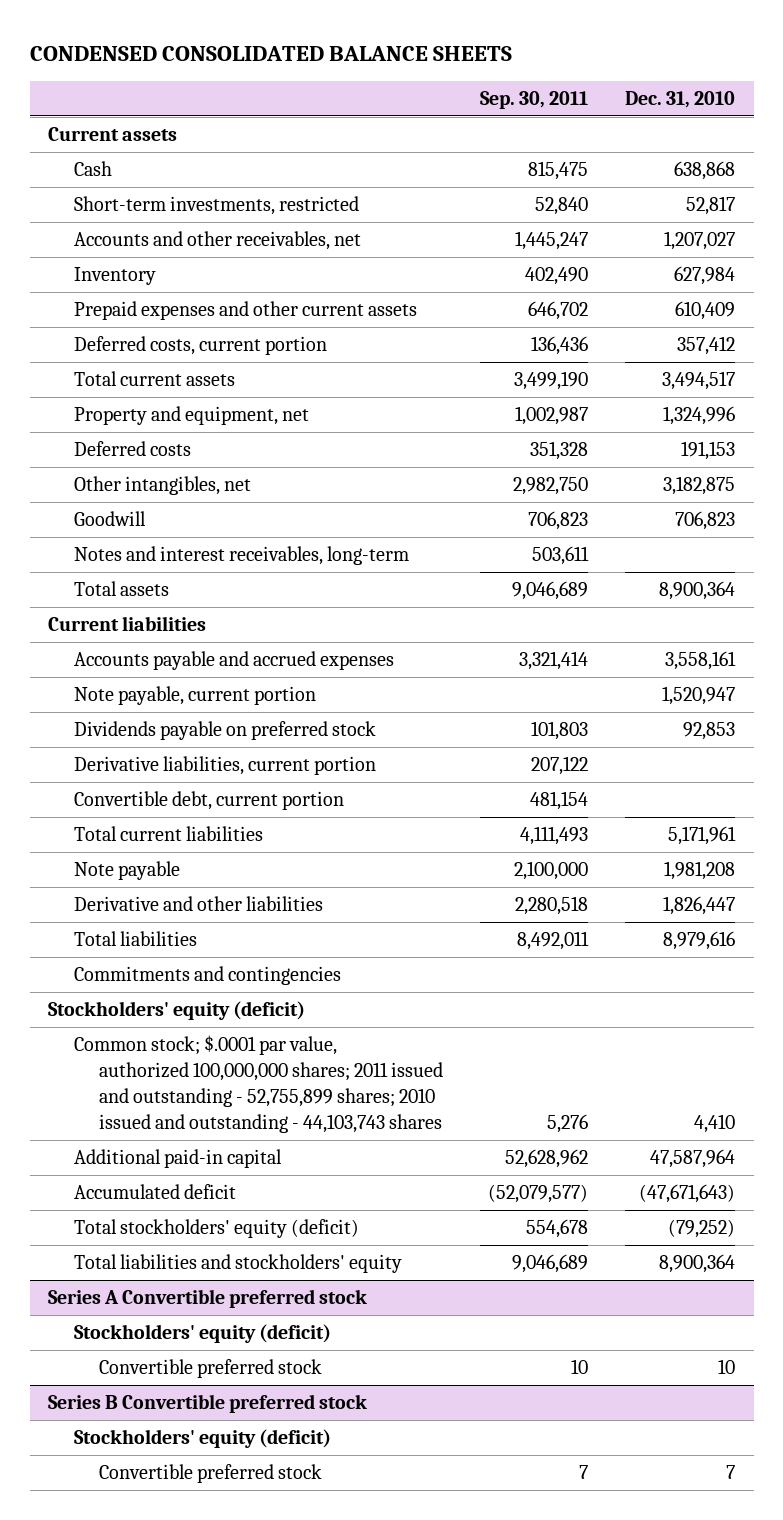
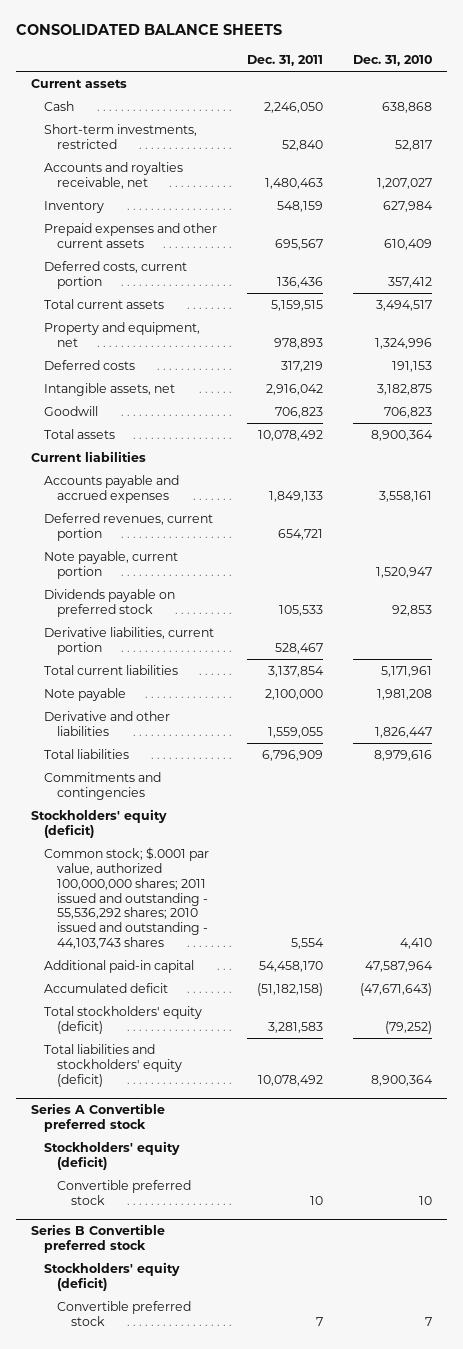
[29,45,512,61] CONDENSED CONSOLIDATED BALANCE SHEETS -> [15,24,282,36] CONSOLIDATED BALANCE SHEETS
[480,91,589,110] Sep. 30, 2011 -> none
none -> [246,55,323,67] Dec. 31, 2011
[73,231,361,251] Accounts and other receivables, net -> [43,161,183,189] Accounts and royalties receivable, net
[73,476,251,496] Other intangibles, net -> [43,382,175,396] Intangible assets, net
[73,546,409,566] Notes and interest receivables, long-term -> none
none -> [43,512,213,541] Deferred revenues, current portion
[73,791,344,811] Convertible debt, current portion -> none
[73,1035,444,1134] Common stock; $.0001 par value, authorized 100,000,000 shares; 2011 issued and outstanding - 52,755,899 shares; 2010 issued and outstanding - 44,103,743 shares -> [43,846,209,950] Common stock; $.0001 par value, authorized 100,000,000 shares; 2011 issued and outstanding - 55,536,292 shares; 2010 issued and outstanding - 44,103,743 shares
[73,1254,402,1274] Total liabilities and stockholders' equity -> [43,1043,183,1087] Total liabilities and stockholders' equity (deficit)

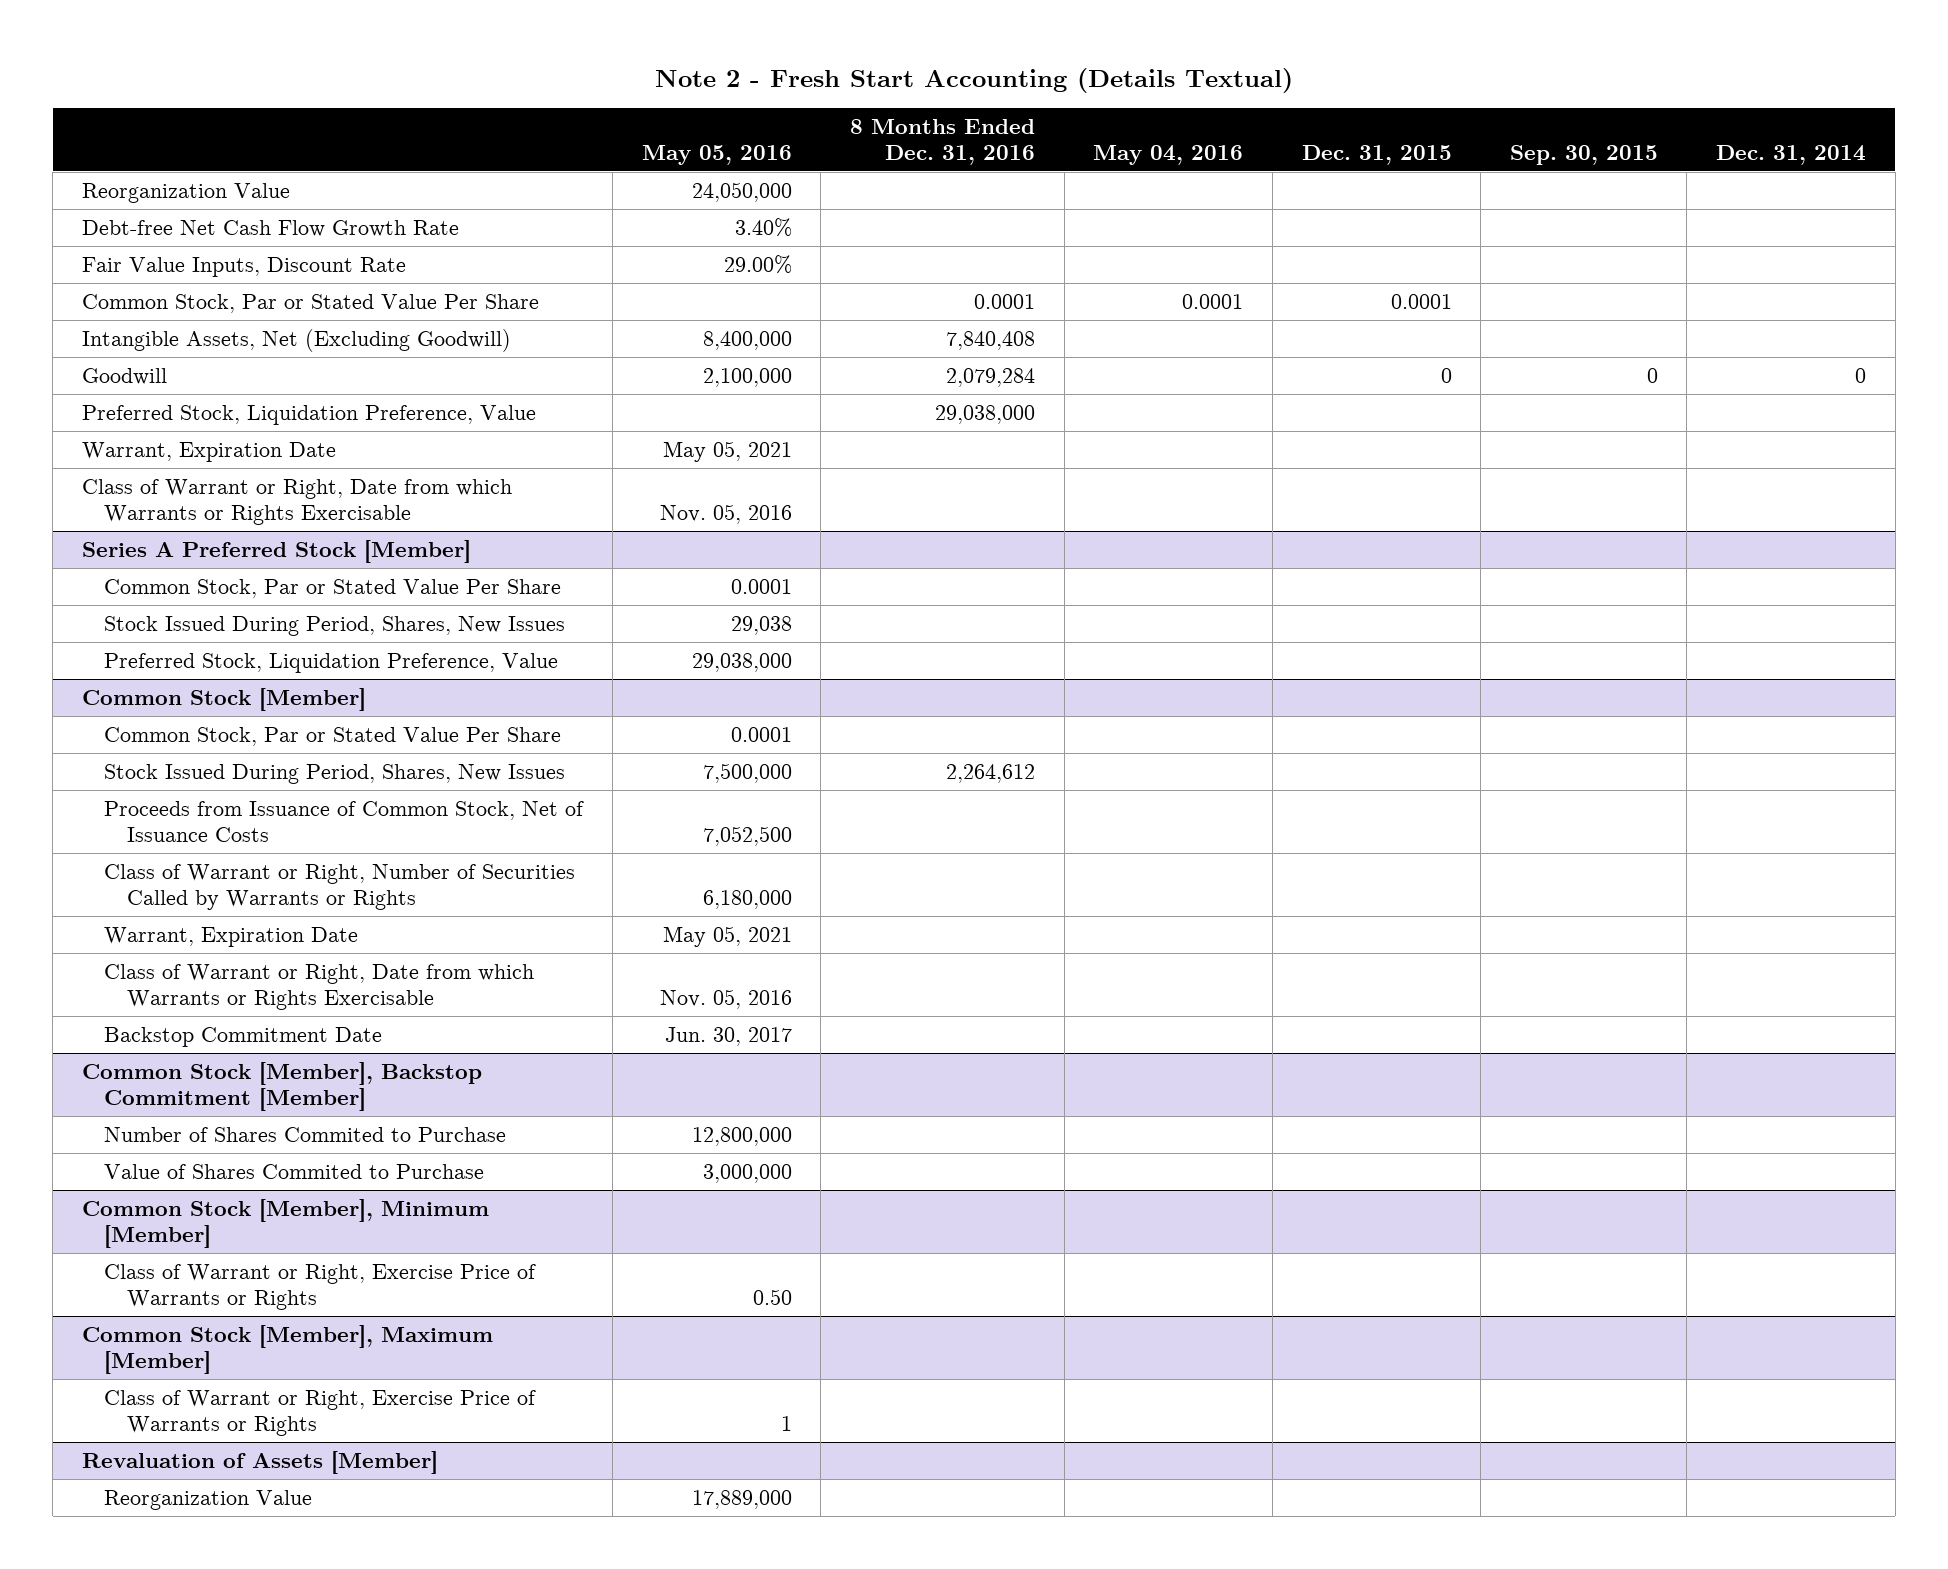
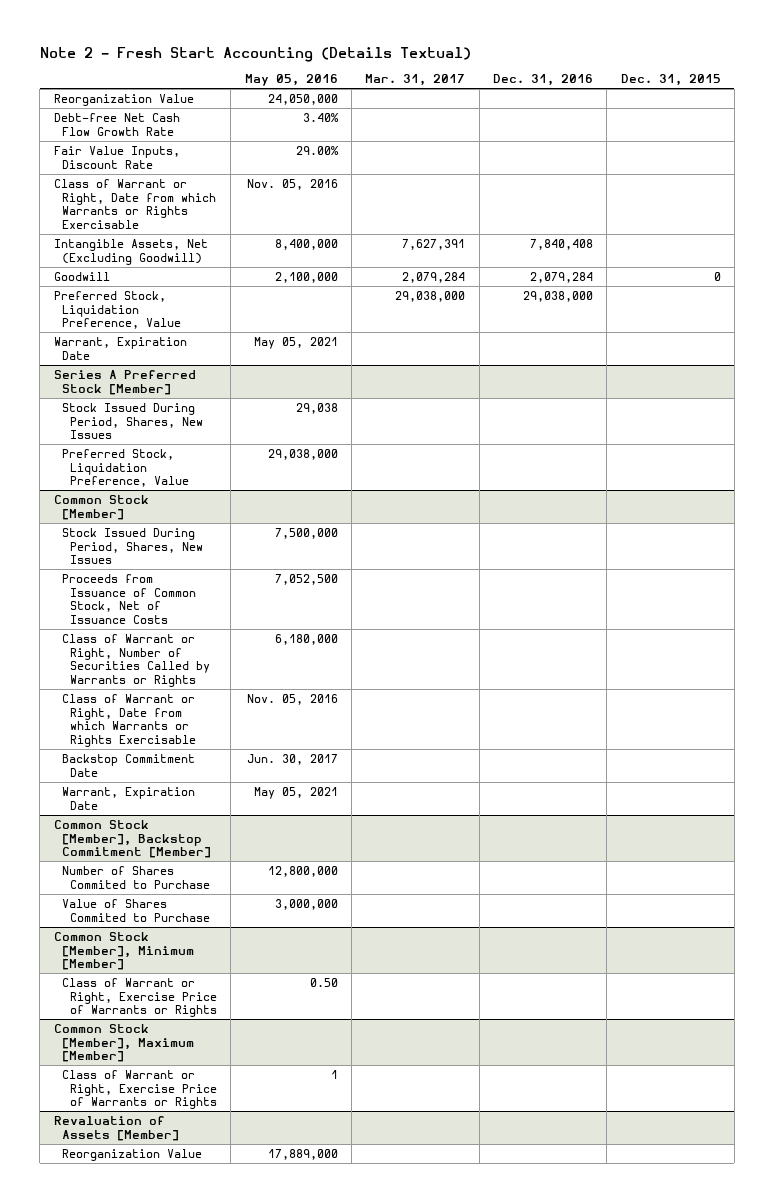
[849,119,1035,165] 8 Months Ended Dec. 31, 2016 -> none
[1093,144,1244,165] May 04, 2016 -> none
[1509,144,1658,165] Sep. 30, 2015 -> none
[1716,144,1867,165] Dec. 31, 2014 -> none
none -> [365,74,466,87] Mar. 31, 2017
none -> [492,74,593,87] Dec. 31, 2016
[82,294,540,314] Common Stock, Par or Stated Value Per Share -> none
[82,479,513,525] Class of Warrant or Right, Date from which Warrants or Rights Exercisable -> [53,178,216,230] Class of Warrant or Right, Date from which Warrants or Rights Exercisable
[104,579,562,599] Common Stock, Par or Stated Value Per Share -> none
[104,727,562,747] Common Stock, Par or Stated Value Per Share -> none
[104,927,359,948] Warrant, Expiration Date -> [61,786,195,810] Warrant, Expiration Date

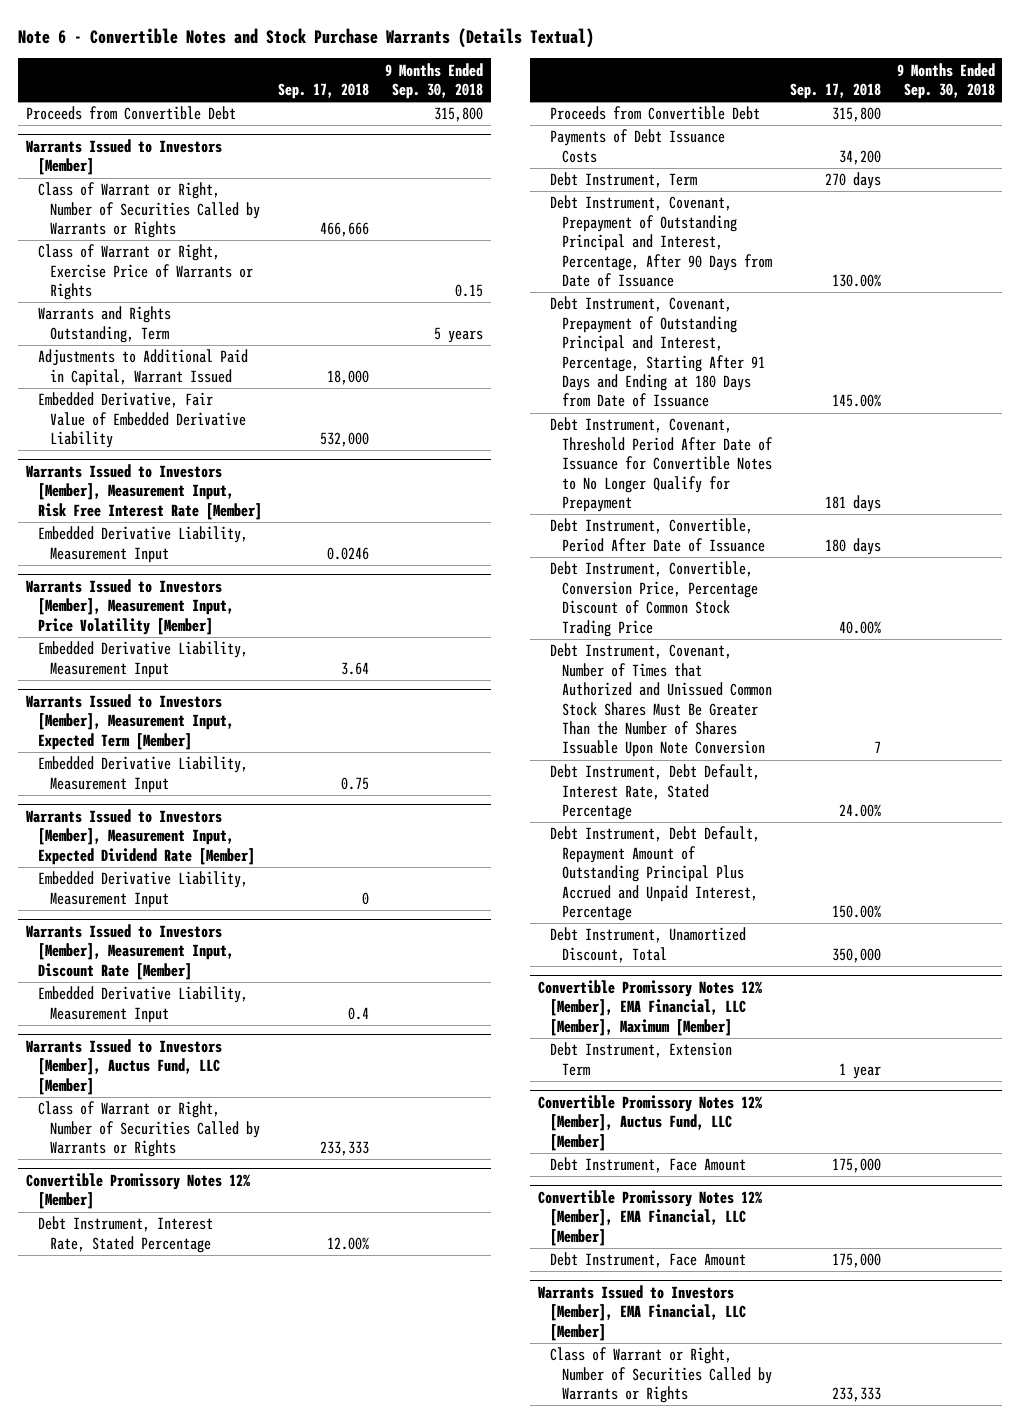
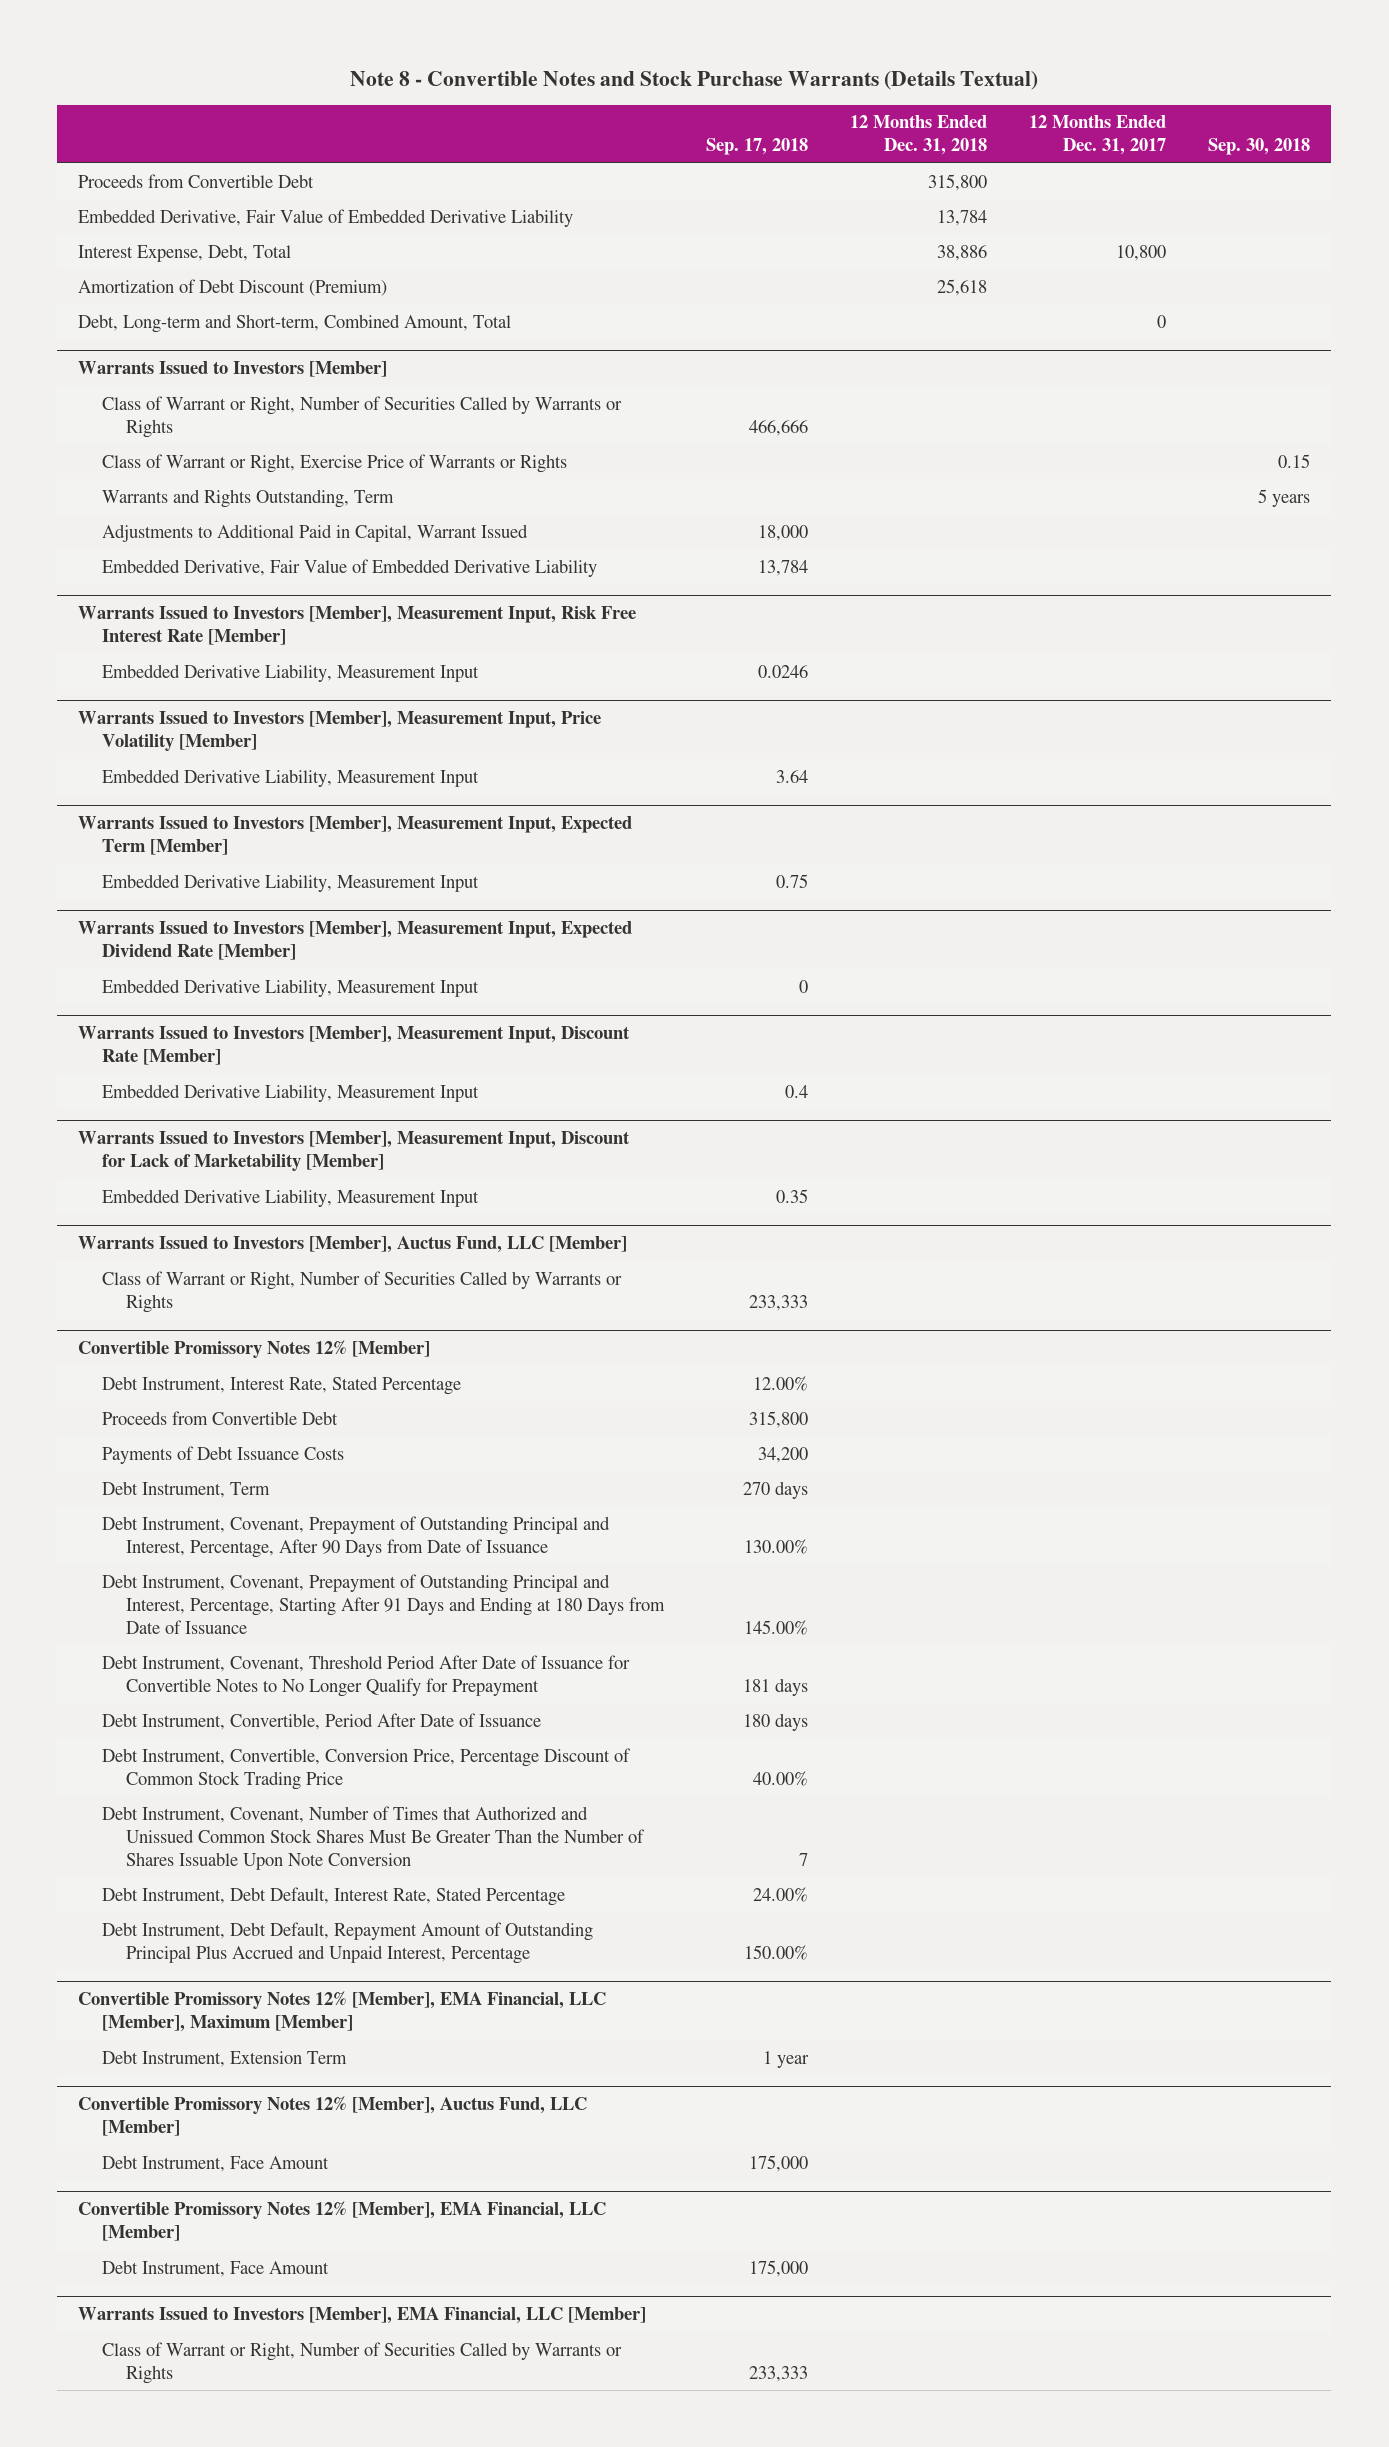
[18,27,595,48] Note 6 - Convertible Notes and Stock Purchase Warrants (Details Textual) -> [350,71,1039,91] Note 8 - Convertible Notes and Stock Purchase Warrants (Details Textual)
[384,62,483,100] 9 Months Ended Sep. 30, 2018 -> none
none -> [850,115,988,156] 12 Months Ended Dec. 31, 2018
none -> [1029,115,1167,156] 12 Months Ended Dec. 31, 2017
none -> [1208,138,1311,156] Sep. 30, 2018
none -> [78,208,574,227] Embedded Derivative, Fair Value of Embedded Derivative Liability
none -> [78,243,292,262] Interest Expense, Debt, Total
none -> [78,278,388,296] Amortization of Debt Discount (Premium)
none -> [78,313,512,333] Debt, Long-term and Short-term, Combined Amount, Total
[319,432,369,448] 532,000 -> [758,559,809,576] 13,784
none -> [78,1131,631,1172] Warrants Issued to Investors [Member], Measurement Input, Discount for Lack of Marketability [Member]
none -> [102,1188,480,1207] Embedded Derivative Liability, Measurement Input
[549,927,746,963] Debt Instrument, Unamortized Discount, Total -> none

